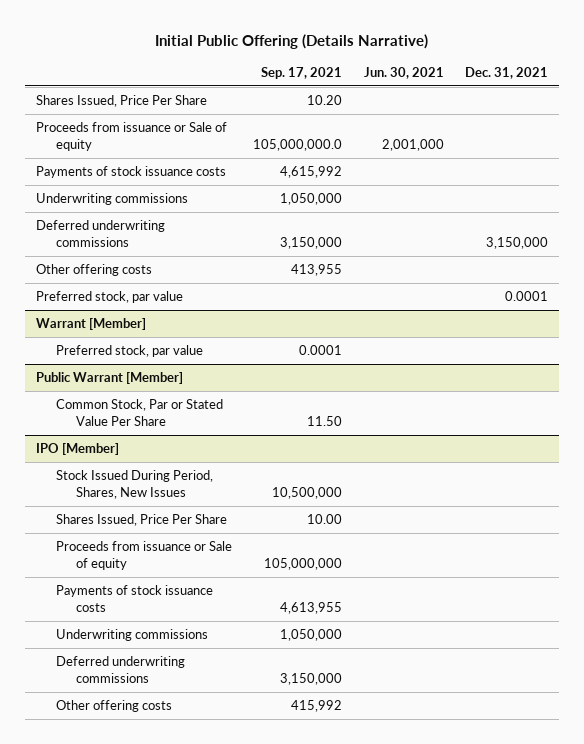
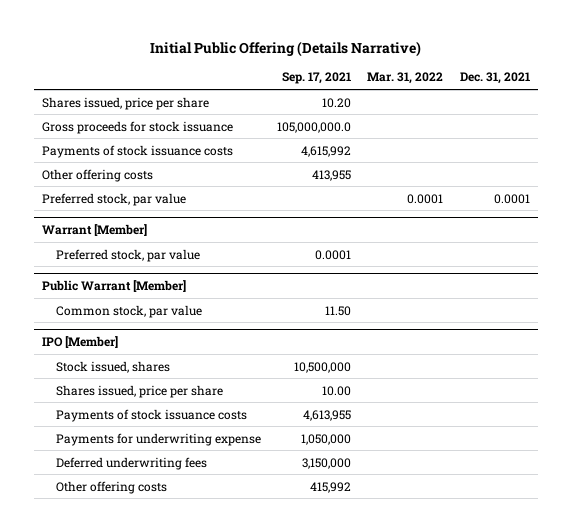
[363,67,444,80] Jun. 30, 2021 -> none
none -> [367,72,444,85] Mar. 31, 2022
[36,95,208,108] Shares Issued, Price Per Share -> [41,96,209,110] Shares issued, price per share
[36,122,228,151] Proceeds from issuance or Sale of equity -> [41,120,233,134] Gross proceeds for stock issuance
[36,193,189,206] Underwriting commissions -> none
[36,220,166,247] Deferred underwriting commissions -> none
[56,399,224,426] Common Stock, Par or Stated Value Per Share -> [56,304,203,318] Common stock, par value
[56,541,233,570] Proceeds from issuance or Sale of equity -> none
[56,470,214,499] Stock Issued During Period, Shares, New Issues -> [56,360,171,373] Stock issued, shares
[56,514,228,527] Shares Issued, Price Per Share -> [56,384,224,398] Shares issued, price per share
[56,629,209,642] Underwriting commissions -> none
none -> [56,432,262,446] Payments for underwriting expense
[56,656,186,683] Deferred underwriting commissions -> [56,456,208,470] Deferred underwriting fees

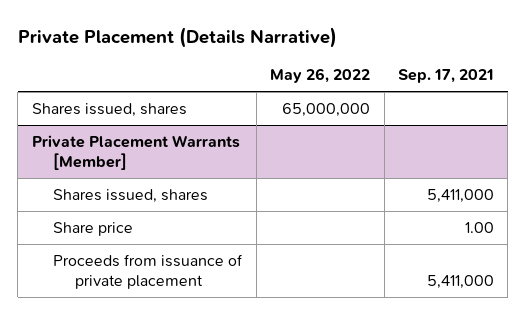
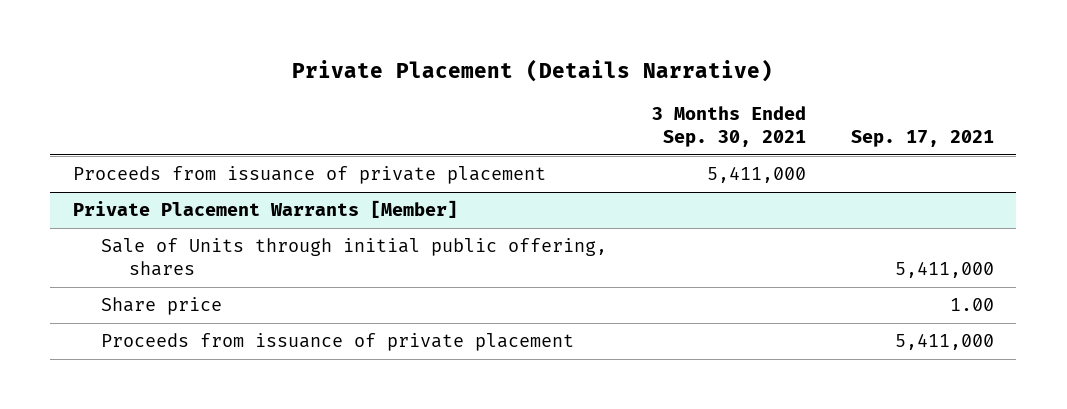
[270,68,371,84] May 26, 2022 -> none
none -> [651,106,806,148] 3 Months Ended Sep. 30, 2021
[31,102,187,117] Shares issued, shares -> none
none -> [72,166,546,185] Proceeds from issuance of private placement
[53,188,209,203] Shares issued, shares -> [100,238,607,277] Sale of Units through initial public offering, shares

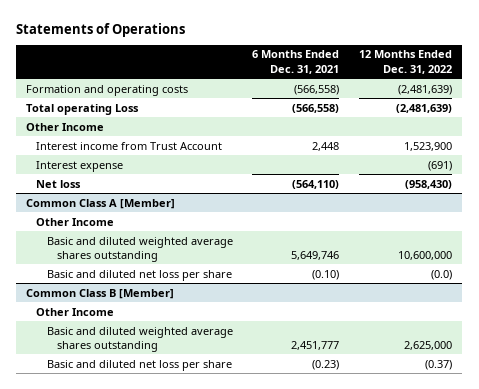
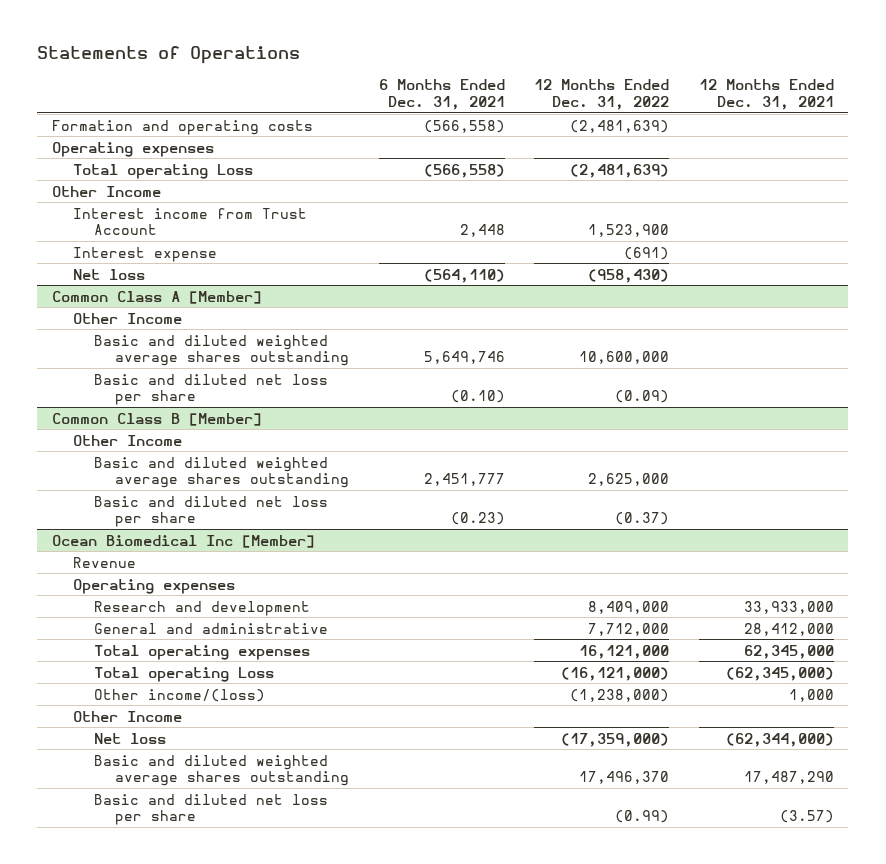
none -> [698,79,834,110] 12 Months Ended Dec. 31, 2021
none -> [52,141,215,157] Operating expenses
[431,269,453,280] (0.0) -> [615,390,670,404] (0.09)
none -> [52,534,316,548] Ocean Biomedical Inc [Member]
none -> [73,556,137,568] Revenue
none -> [73,578,236,594] Operating expenses
none -> [94,600,311,616] Research and development
none -> [94,622,329,634] General and administrative
none -> [94,644,311,660] Total operating expenses
none -> [94,666,275,682] Total operating Loss
none -> [94,688,266,702] Other income/(loss)
none -> [73,710,183,722] Other Income
none -> [94,732,167,744] Net loss
none -> [94,754,350,787] Basic and diluted weighted average shares outstanding
none -> [94,793,329,826] Basic and diluted net loss per share

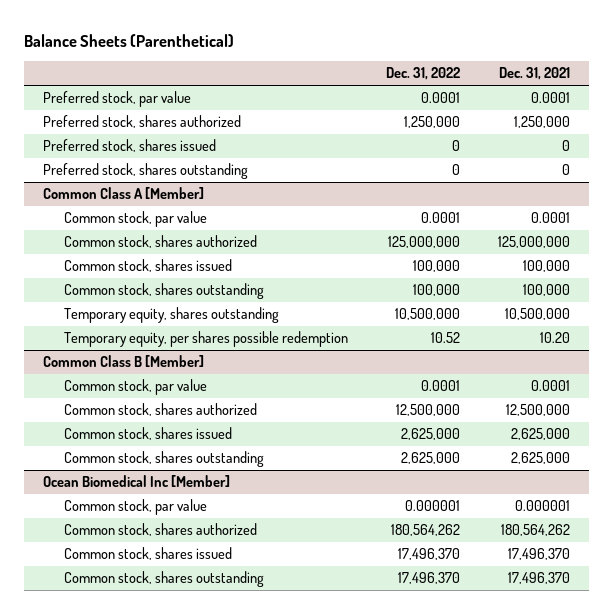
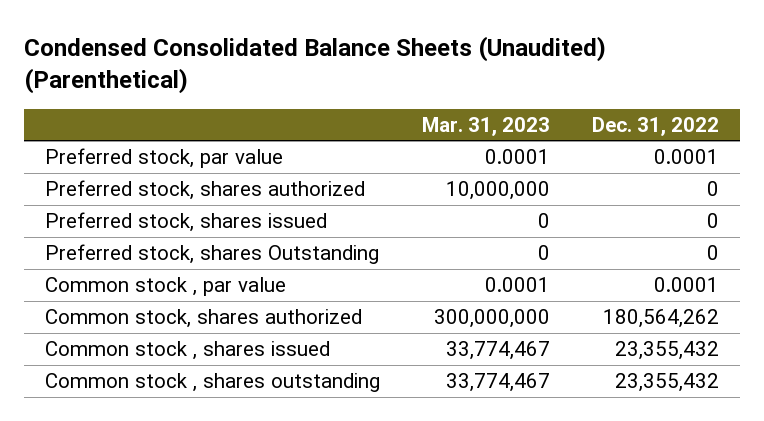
[24,33,235,47] Balance Sheets (Parenthetical) -> [23,36,606,95] Condensed Consolidated Balance Sheets (Unaudited) (Parenthetical)
[498,67,570,81] Dec. 31, 2021 -> none
none -> [422,117,551,137] Mar. 31, 2023
[403,116,460,129] 1,250,000 -> [707,181,720,197] 0
[43,187,205,200] Common Class A [Member] -> none
[63,235,257,249] Common stock, shares authorized -> none
[63,259,232,273] Common stock, shares issued -> none
[63,283,264,300] Common stock, shares outstanding -> none
[63,307,279,324] Temporary equity, shares outstanding -> none
[63,331,348,348] Temporary equity, per shares possible redemption -> none
[43,355,205,368] Common Class B [Member] -> none
[63,379,207,396] Common stock, par value -> none
[63,403,257,417] Common stock, shares authorized -> none
[63,427,232,441] Common stock, shares issued -> none
[63,451,264,468] Common stock, shares outstanding -> none
[43,475,231,488] Ocean Biomedical Inc [Member] -> none
[63,499,207,516] Common stock, par value -> none
[43,163,249,180] Preferred stock, shares outstanding -> [44,244,379,265] Preferred stock, shares Outstanding
[63,211,207,228] Common stock, par value -> [44,277,286,297] Common stock , par value
[63,547,232,561] Common stock, shares issued -> [44,341,330,361] Common stock , shares issued
[397,548,460,561] 17,496,370 -> [615,341,720,361] 23,355,432
[63,571,264,588] Common stock, shares outstanding -> [44,373,380,393] Common stock , shares outstanding
[397,572,460,585] 17,496,370 -> [615,373,720,393] 23,355,432

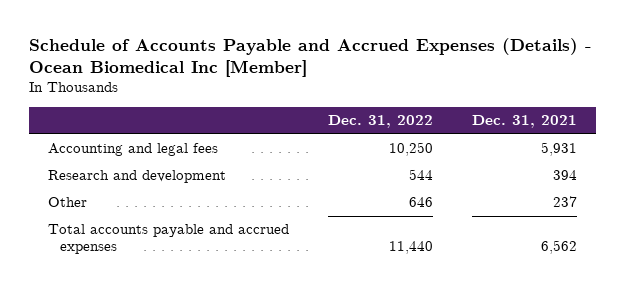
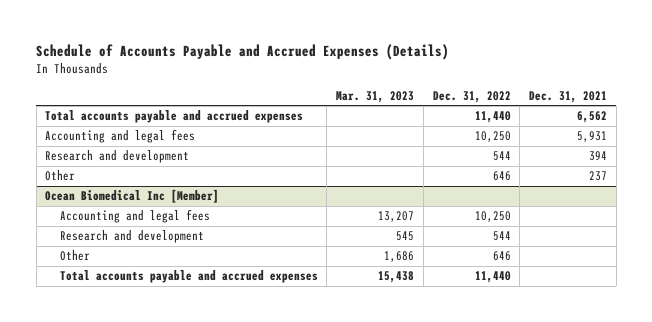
[28,38,592,78] Schedule of Accounts Payable and Accrued Expenses (Details) - Ocean Biomedical Inc [Member] -> [36,43,450,60] Schedule of Accounts Payable and Accrued Expenses (Details)
none -> [336,90,415,103] Mar. 31, 2023
[48,224,290,255] Total accounts payable and accrued expenses -> [45,110,304,124] Total accounts payable and accrued expenses
none -> [45,189,220,204] Ocean Biomedical Inc [Member]
none -> [59,209,210,224] Accounting and legal fees
none -> [59,230,204,244] Research and development
none -> [59,250,90,262] Other
none -> [59,270,318,284] Total accounts payable and accrued expenses

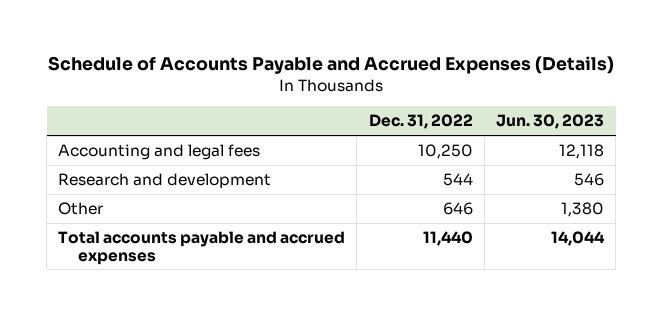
[336,90,415,103] Mar. 31, 2023 -> none
[529,90,608,103] Dec. 31, 2021 -> none
none -> [495,114,604,130] Jun. 30, 2023
[45,110,304,124] Total accounts payable and accrued expenses -> none
[45,189,220,204] Ocean Biomedical Inc [Member] -> none
[59,209,210,224] Accounting and legal fees -> none
[59,230,204,244] Research and development -> none
[59,250,90,262] Other -> none

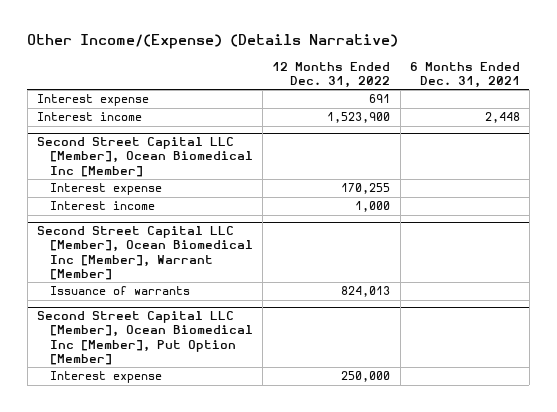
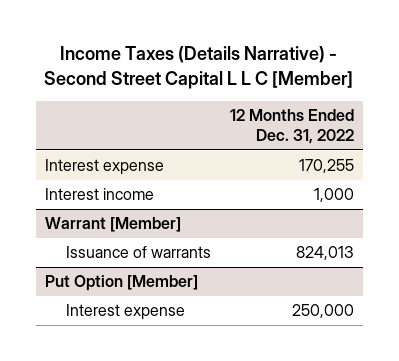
[27,34,399,50] Other Income/(Expense) (Details Narrative) -> [44,46,354,90] Income Taxes (Details Narrative) - Second Street Capital L L C [Member]
[409,61,520,88] 6 Months Ended Dec. 31, 2021 -> none
[36,94,149,107] Interest expense -> none
[36,112,142,122] Interest income -> none
[36,137,253,177] Second Street Capital LLC [Member], Ocean Biomedical Inc [Member] -> none
[36,226,253,280] Second Street Capital LLC [Member], Ocean Biomedical Inc [Member], Warrant [Member] -> none
none -> [45,217,182,233] Warrant [Member]
[36,311,253,365] Second Street Capital LLC [Member], Ocean Biomedical Inc [Member], Put Option [Member] -> none
none -> [45,275,199,292] Put Option [Member]

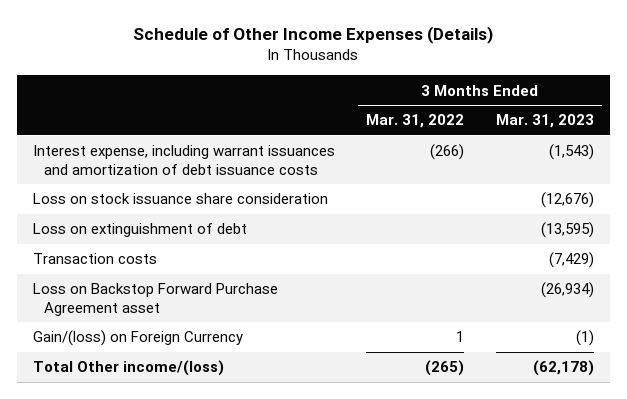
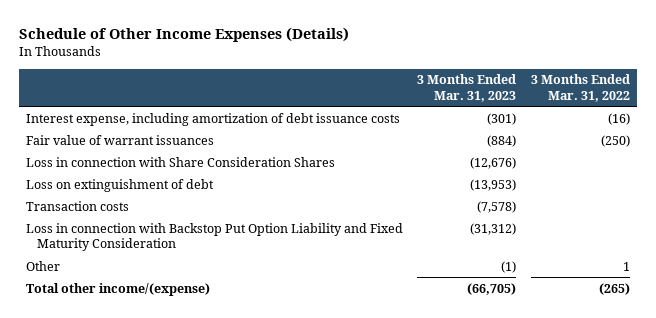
[32,283,278,316] Loss on Backstop Forward Purchase Agreement asset -> none
[32,145,335,175] Interest expense, including warrant issuances and amortization of debt issuance costs -> [26,112,401,126] Interest expense, including amortization of debt issuance costs
[430,144,465,161] (266) -> [607,112,630,125] (16)
[548,144,594,161] (1,543) -> [487,112,517,125] (301)
none -> [26,134,215,145] Fair value of warrant issuances
[32,193,328,205] Loss on stock issuance share consideration -> [26,156,336,167] Loss in connection with Share Consideration Shares
[540,222,594,239] (13,595) -> [470,178,517,191] (13,953)
[548,252,594,269] (7,429) -> [477,200,517,213] (7,578)
none -> [26,222,404,252] Loss in connection with Backstop Put Option Liability and Fixed Maturity Consideration
[32,330,243,347] Gain/(loss) on Foreign Currency -> [26,260,61,271] Other
[32,360,224,377] Total Other income/(loss) -> [26,282,211,296] Total other income/(expense)
[532,360,594,377] (62,178) -> [467,282,517,295] (66,705)

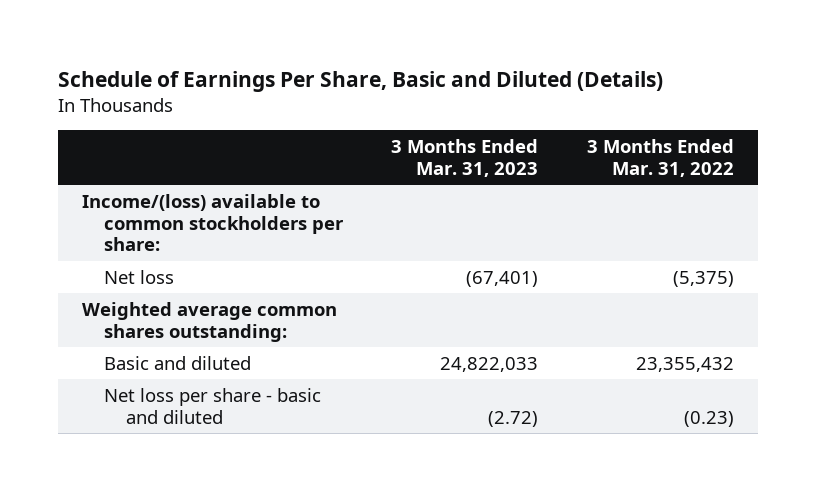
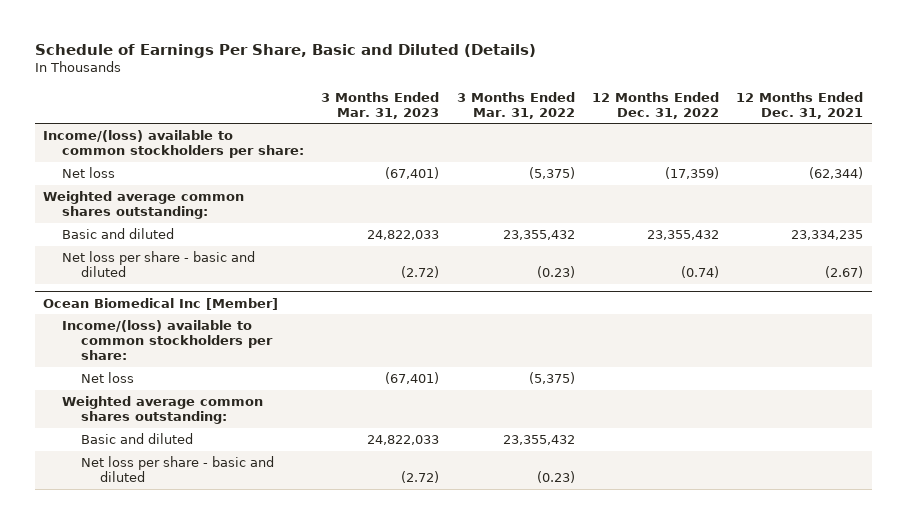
none -> [592,91,720,119] 12 Months Ended Dec. 31, 2022
none -> [736,91,864,119] 12 Months Ended Dec. 31, 2021
none -> [43,297,279,310] Ocean Biomedical Inc [Member]
none -> [62,320,273,361] Income/(loss) available to common stockholders per share:
none -> [80,372,134,384] Net loss
none -> [62,396,264,425] Weighted average common shares outstanding:
none -> [80,433,193,445] Basic and diluted
none -> [80,456,274,483] Net loss per share - basic and diluted

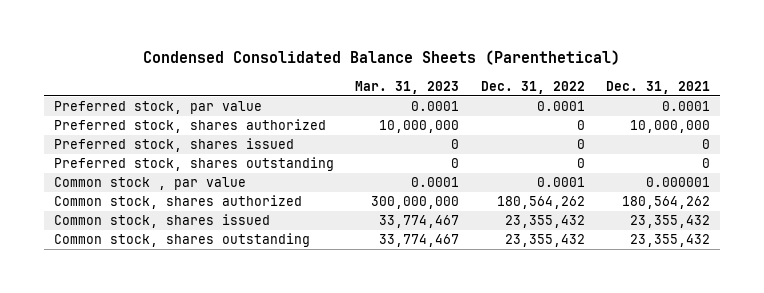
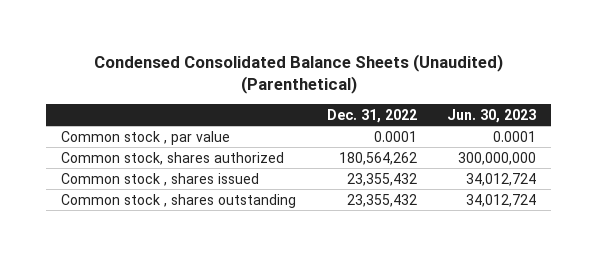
[143,50,621,66] Condensed Consolidated Balance Sheets (Parenthetical) -> [93,53,503,94] Condensed Consolidated Balance Sheets (Unaudited) (Parenthetical)
[355,80,460,94] Mar. 31, 2023 -> none
[605,80,710,94] Dec. 31, 2021 -> none
none -> [446,108,536,123] Jun. 30, 2023
[54,101,263,115] Preferred stock, par value -> none
[54,119,327,134] Preferred stock, shares authorized -> none
[54,138,295,153] Preferred stock, shares issued -> none
[54,157,335,172] Preferred stock, shares outstanding -> none
[54,214,271,229] Common stock, shares issued -> [61,172,260,186] Common stock , shares issued
[54,233,311,248] Common stock, shares outstanding -> [61,193,297,208] Common stock , shares outstanding

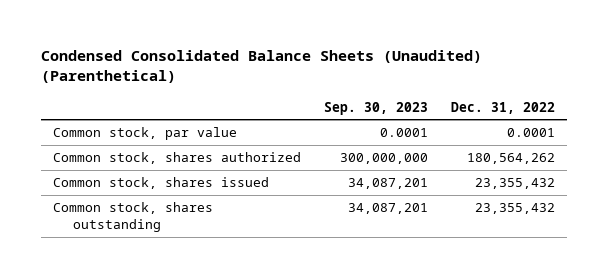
[446,108,536,123] Jun. 30, 2023 -> none
none -> [323,101,428,115] Sep. 30, 2023
[61,130,231,145] Common stock , par value -> [52,127,237,141] Common stock, par value
[61,172,260,186] Common stock , shares issued -> [52,177,269,190] Common stock, shares issued
[61,193,297,208] Common stock , shares outstanding -> [52,202,213,233] Common stock, shares outstanding

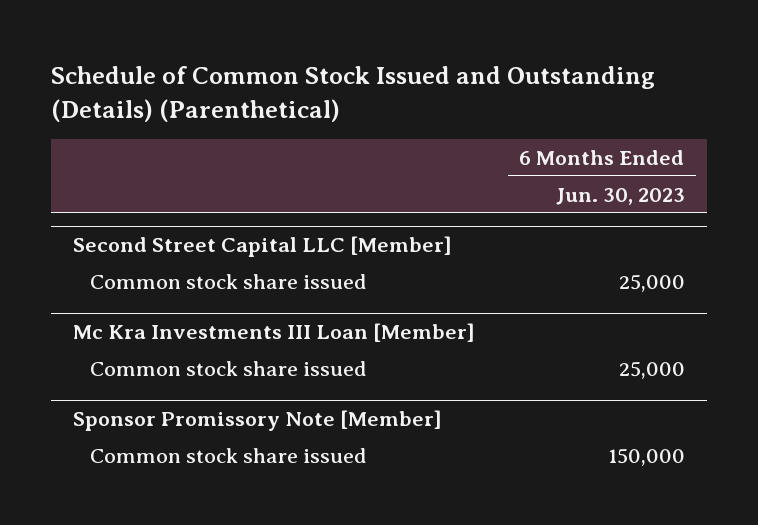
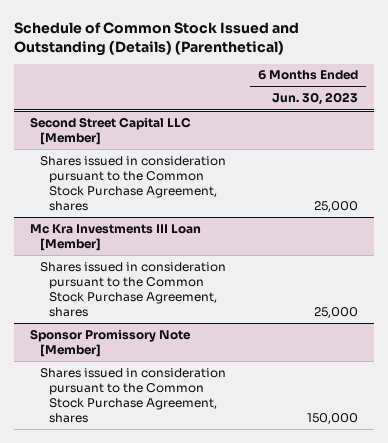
[90,273,368,289] Common stock share issued -> [39,155,226,212] Shares issued in consideration pursuant to the Common Stock Purchase Agreement, shares
[90,360,368,376] Common stock share issued -> [39,261,226,318] Shares issued in consideration pursuant to the Common Stock Purchase Agreement, shares
[90,447,368,463] Common stock share issued -> [39,367,226,424] Shares issued in consideration pursuant to the Common Stock Purchase Agreement, shares

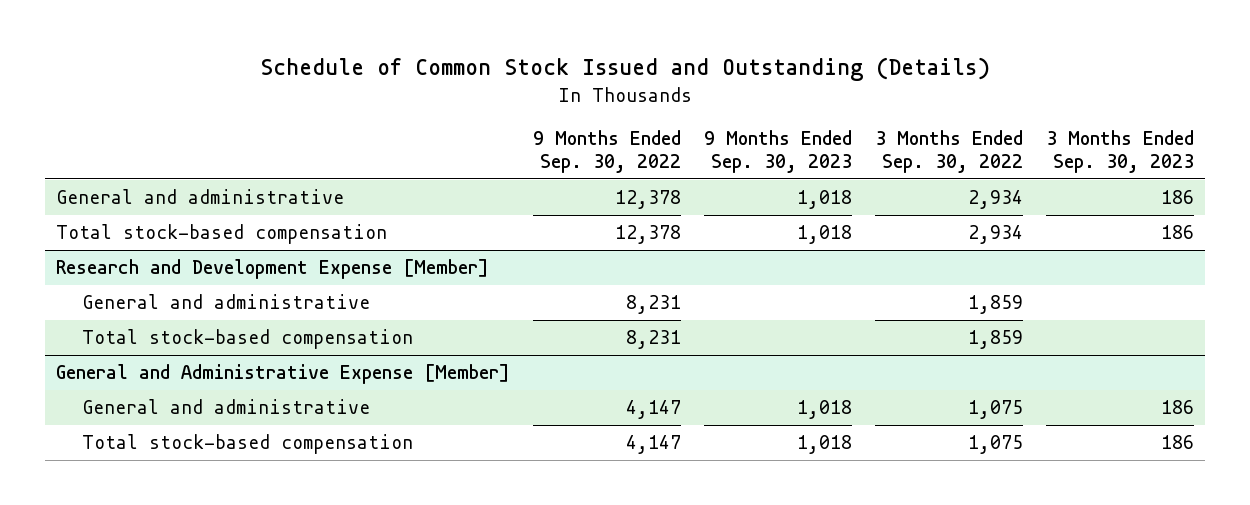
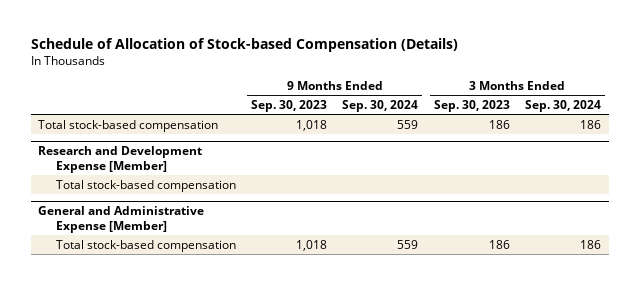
[260,57,991,82] Schedule of Common Stock Issued and Outstanding (Details) -> [30,37,458,52] Schedule of Allocation of Stock-based Compensation (Details)
[533,130,682,174] 9 Months Ended Sep. 30, 2022 -> none
[874,130,1023,174] 3 Months Ended Sep. 30, 2022 -> none
none -> [342,99,419,112] Sep. 30, 2024
none -> [525,99,602,112] Sep. 30, 2024
[56,189,345,205] General and administrative -> none
[81,294,370,310] General and administrative -> none
[81,399,370,415] General and administrative -> none

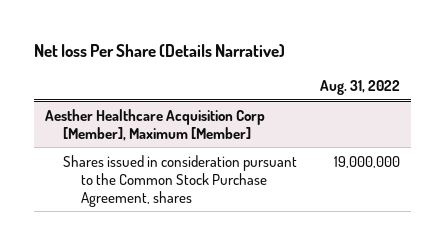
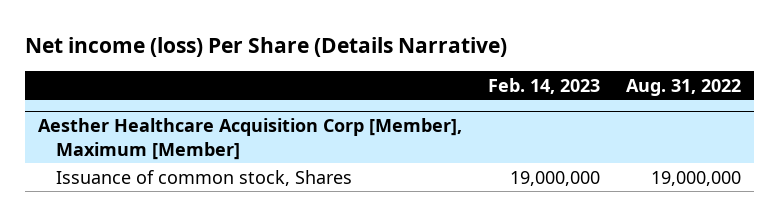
[33,43,285,57] Net loss Per Share (Details Narrative) -> [25,37,508,58] Net income (loss) Per Share (Details Narrative)
none -> [488,77,601,94] Feb. 14, 2023
[62,154,297,207] Shares issued in consideration pursuant to the Common Stock Purchase Agreement, shares -> [56,169,353,186] Issuance of common stock, Shares

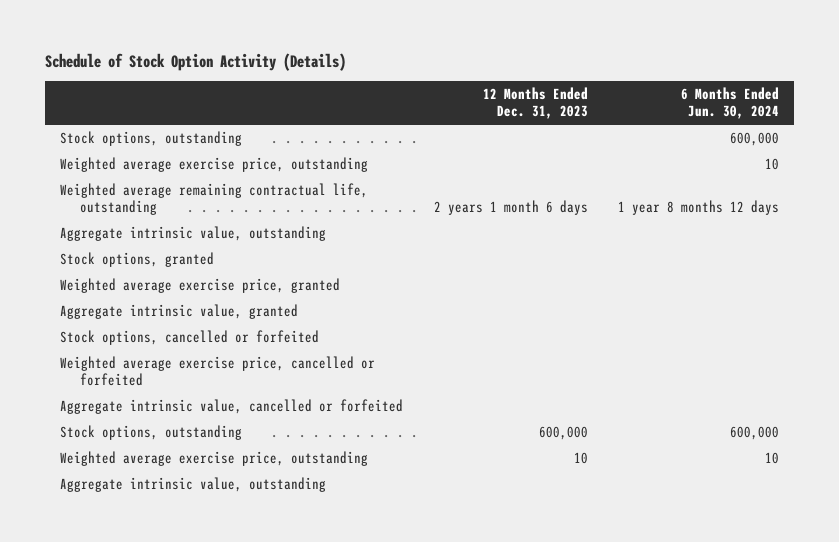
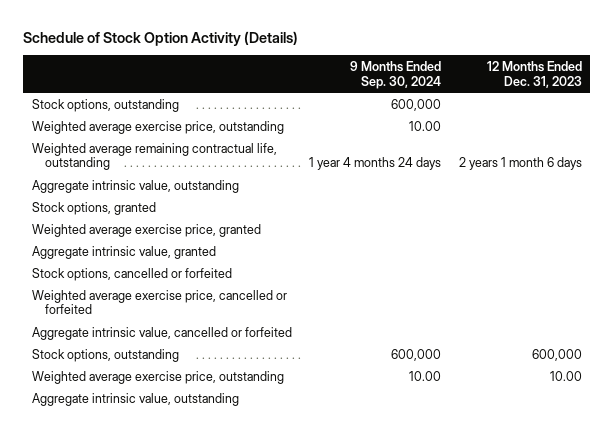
[681,87,780,120] 6 Months Ended Jun. 30, 2024 -> none
none -> [350,60,442,89] 9 Months Ended Sep. 30, 2024
[573,451,588,464] 10 -> [549,370,582,381] 10.00

